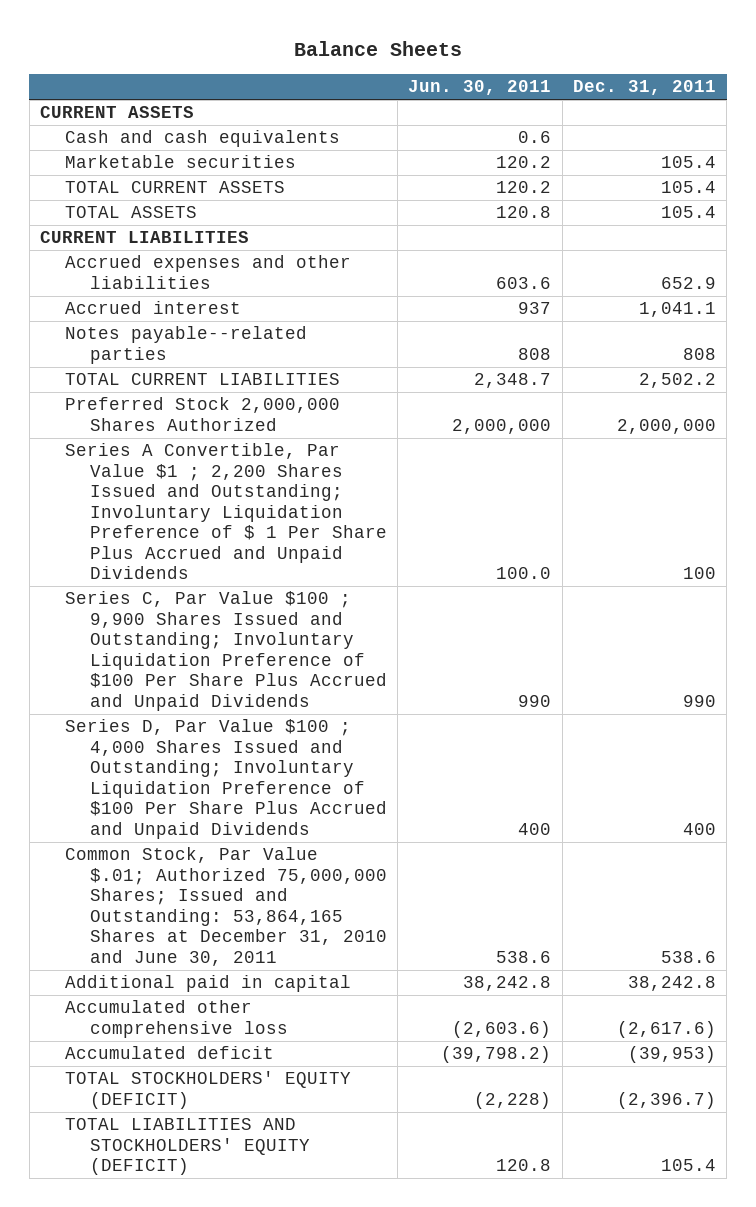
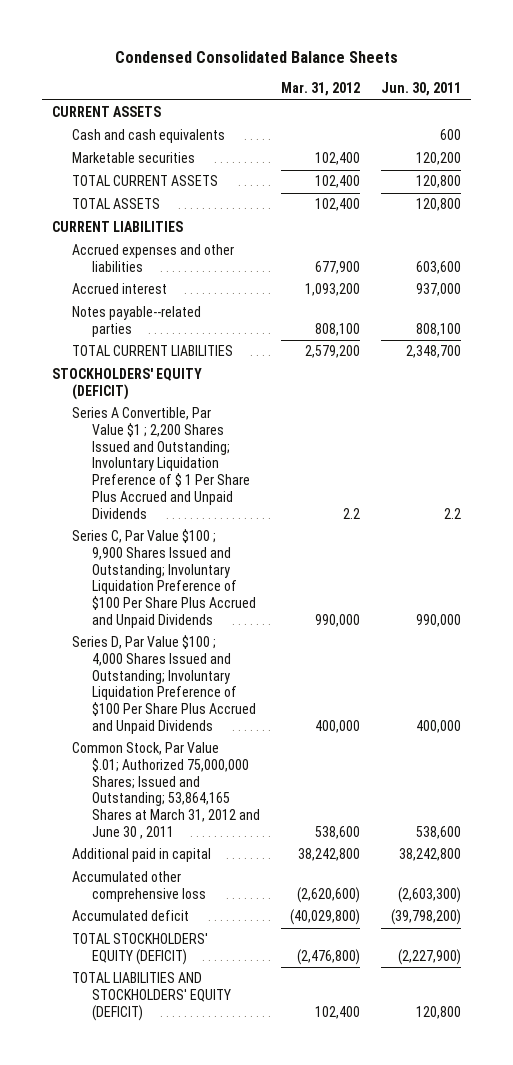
[294,41,463,57] Balance Sheets -> [114,51,398,64] Condensed Consolidated Balance Sheets
[573,80,717,96] Dec. 31, 2011 -> none
none -> [280,82,360,97] Mar. 31, 2012
[518,131,552,144] 0.6 -> [439,129,461,141] 600
[496,156,552,169] 120.2 -> [415,152,461,166] 120,200
[496,181,552,194] 120.2 -> [415,175,461,189] 120,800
[496,206,552,219] 120.8 -> [415,198,461,212] 120,800
[64,397,340,431] Preferred Stock 2,000,000 Shares Authorized -> none
[496,276,552,289] 603.6 -> [415,260,461,274] 603,600
[518,302,552,315] 937 -> [415,283,461,297] 937,000
[518,347,552,360] 808 -> [415,322,461,336] 808,100
[474,373,552,389] 2,348.7 -> [405,345,461,359] 2,348,700
none -> [52,368,203,400] STOCKHOLDERS' EQUITY (DEFICIT)
[496,567,552,580] 100.0 -> [443,507,461,519] 2.2
[518,694,552,707] 990 -> [415,614,461,628] 990,000
[518,822,552,835] 400 -> [415,720,461,734] 400,000
[64,847,387,966] Common Stock, Par Value $.01; Authorized 75,000,000 Shares; Issued and Outstanding: 53,864,165 Shares at December 31, 2010 and June 30, 2011 -> [72,742,261,840] Common Stock, Par Value $.01; Authorized 75,000,000 Shares; Issued and Outstanding; 53,864,165 Shares at March 31, 2012 and June 30 , 2011
[496,950,552,963] 538.6 -> [415,826,461,840] 538,600
[463,976,552,992] 38,242.8 -> [398,848,461,862] 38,242,800
[452,1020,552,1038] (2,603.6) -> [397,886,461,903] (2,603,300)
[441,1046,552,1064] (39,798.2) -> [390,909,461,926] (39,798,200)
[474,1091,552,1109] (2,228) -> [397,948,461,965] (2,227,900)
[496,1159,552,1172] 120.8 -> [415,1005,461,1019] 120,800

